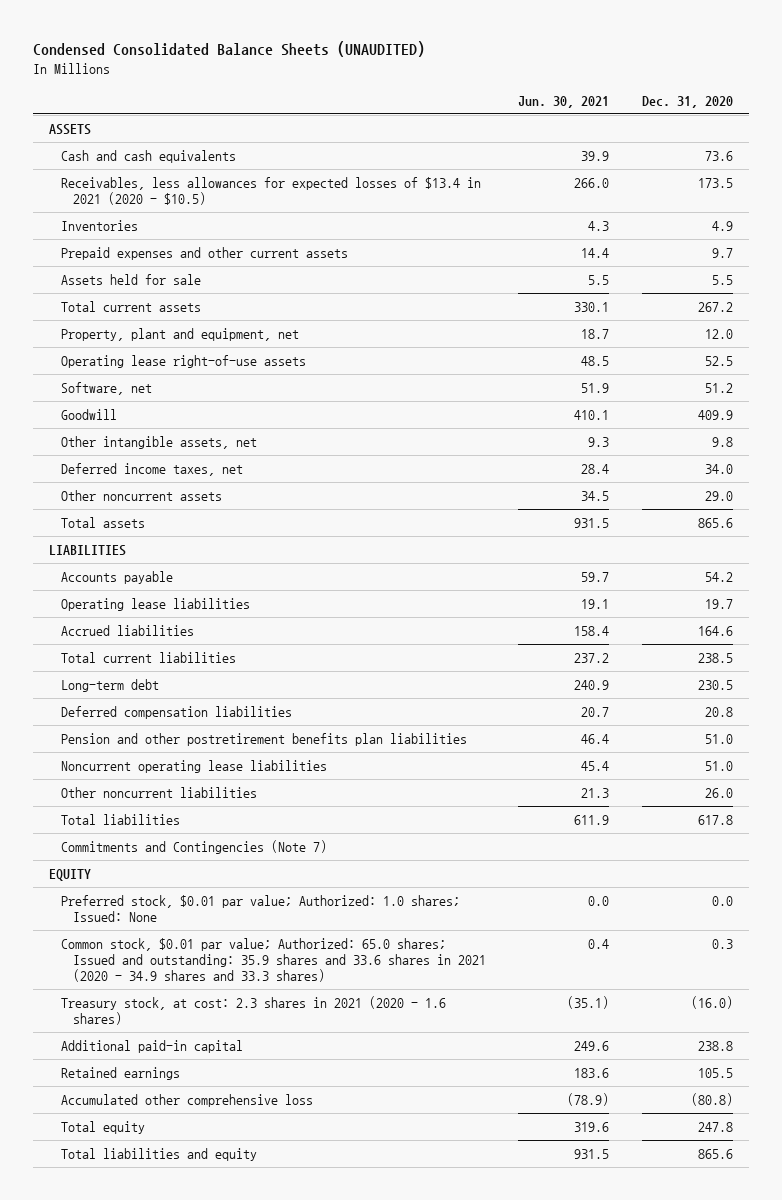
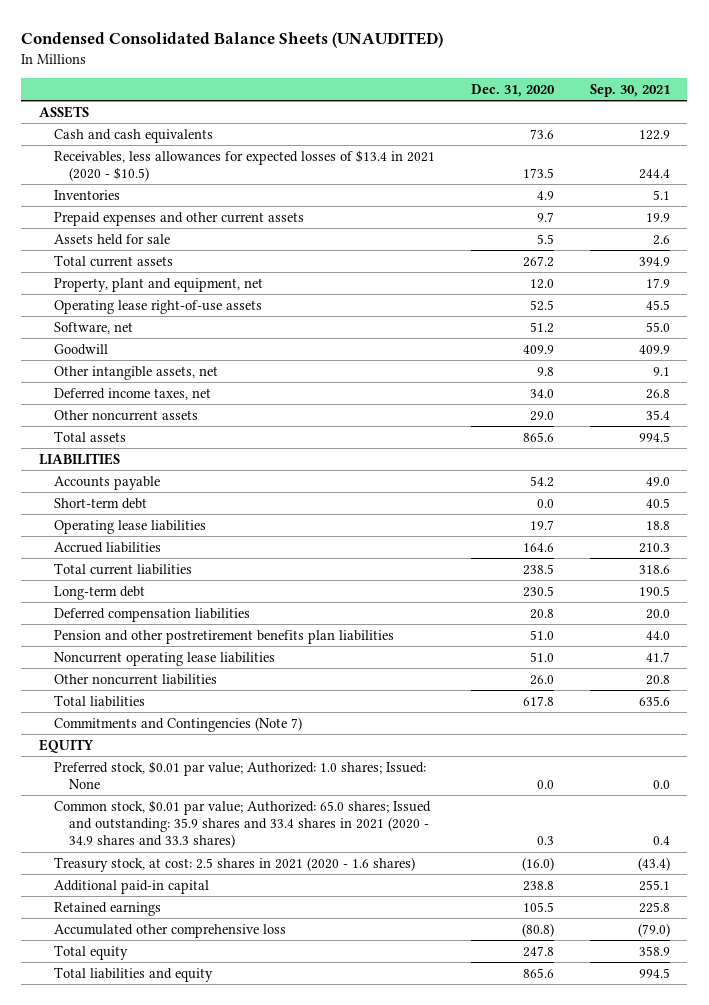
[518,95,610,108] Jun. 30, 2021 -> none
none -> [589,84,670,98] Sep. 30, 2021
none -> [54,497,148,509] Short-term debt
[60,937,486,982] Common stock, $0.01 par value; Authorized: 65.0 shares; Issued and outstanding: 35.9 shares and 33.6 shares in 2021 (2020 - 34.9 shares and 33.3 shares) -> [54,799,432,849] Common stock, $0.01 par value; Authorized: 65.0 shares; Issued and outstanding: 35.9 shares and 33.4 shares in 2021 (2020 - 34.9 shares and 33.3 shares)
[60,995,446,1025] Treasury stock, at cost: 2.3 shares in 2021 (2020 - 1.6 shares) -> [54,856,416,872] Treasury stock, at cost: 2.5 shares in 2021 (2020 - 1.6 shares)

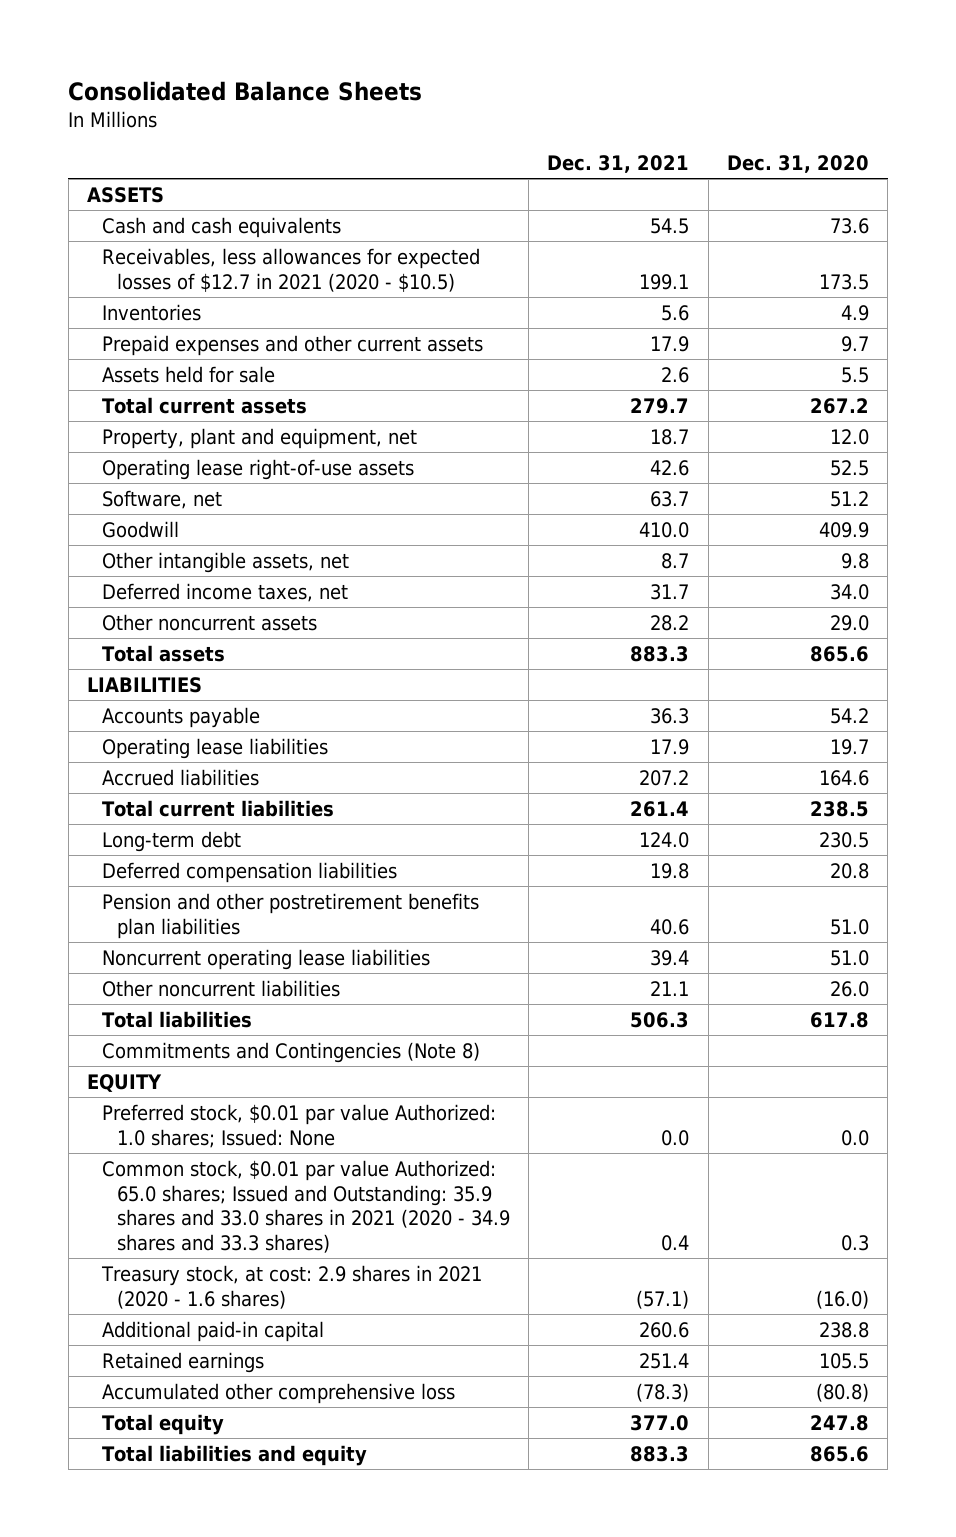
[21,31,444,48] Condensed Consolidated Balance Sheets (UNAUDITED) -> [68,80,423,101] Consolidated Balance Sheets
[589,84,670,98] Sep. 30, 2021 -> none
none -> [547,155,690,174] Dec. 31, 2021
[54,149,436,182] Receivables, less allowances for expected losses of $13.4 in 2021 (2020 - $10.5) -> [101,247,480,292] Receivables, less allowances for expected losses of $12.7 in 2021 (2020 - $10.5)
[54,497,148,509] Short-term debt -> none
[54,716,303,732] Commitments and Contingencies (Note 7) -> [101,1041,480,1063] Commitments and Contingencies (Note 8)
[54,760,427,790] Preferred stock, $0.01 par value; Authorized: 1.0 shares; Issued: None -> [101,1103,496,1148] Preferred stock, $0.01 par value Authorized: 1.0 shares; Issued: None
[54,799,432,849] Common stock, $0.01 par value; Authorized: 65.0 shares; Issued and outstanding: 35.9 shares and 33.4 shares in 2021 (2020 - 34.9 shares and 33.3 shares) -> [101,1159,510,1253] Common stock, $0.01 par value Authorized: 65.0 shares; Issued and Outstanding: 35.9 shares and 33.0 shares in 2021 (2020 - 34.9 shares and 33.3 shares)
[54,856,416,872] Treasury stock, at cost: 2.5 shares in 2021 (2020 - 1.6 shares) -> [100,1264,482,1309] Treasury stock, at cost: 2.9 shares in 2021 (2020 - 1.6 shares)

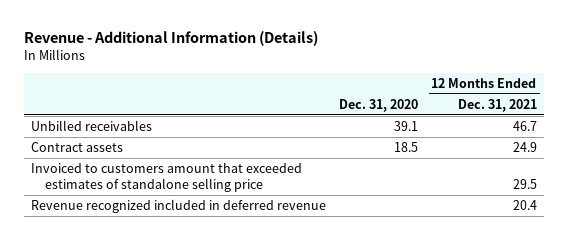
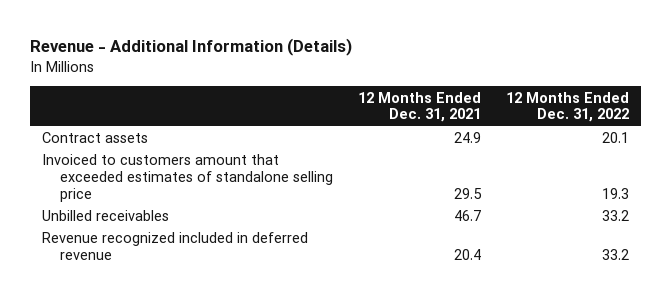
[339,98,419,112] Dec. 31, 2020 -> none
none -> [505,91,629,123] 12 Months Ended Dec. 31, 2022
[30,120,152,132] Unbilled receivables -> [42,210,170,222] Unbilled receivables

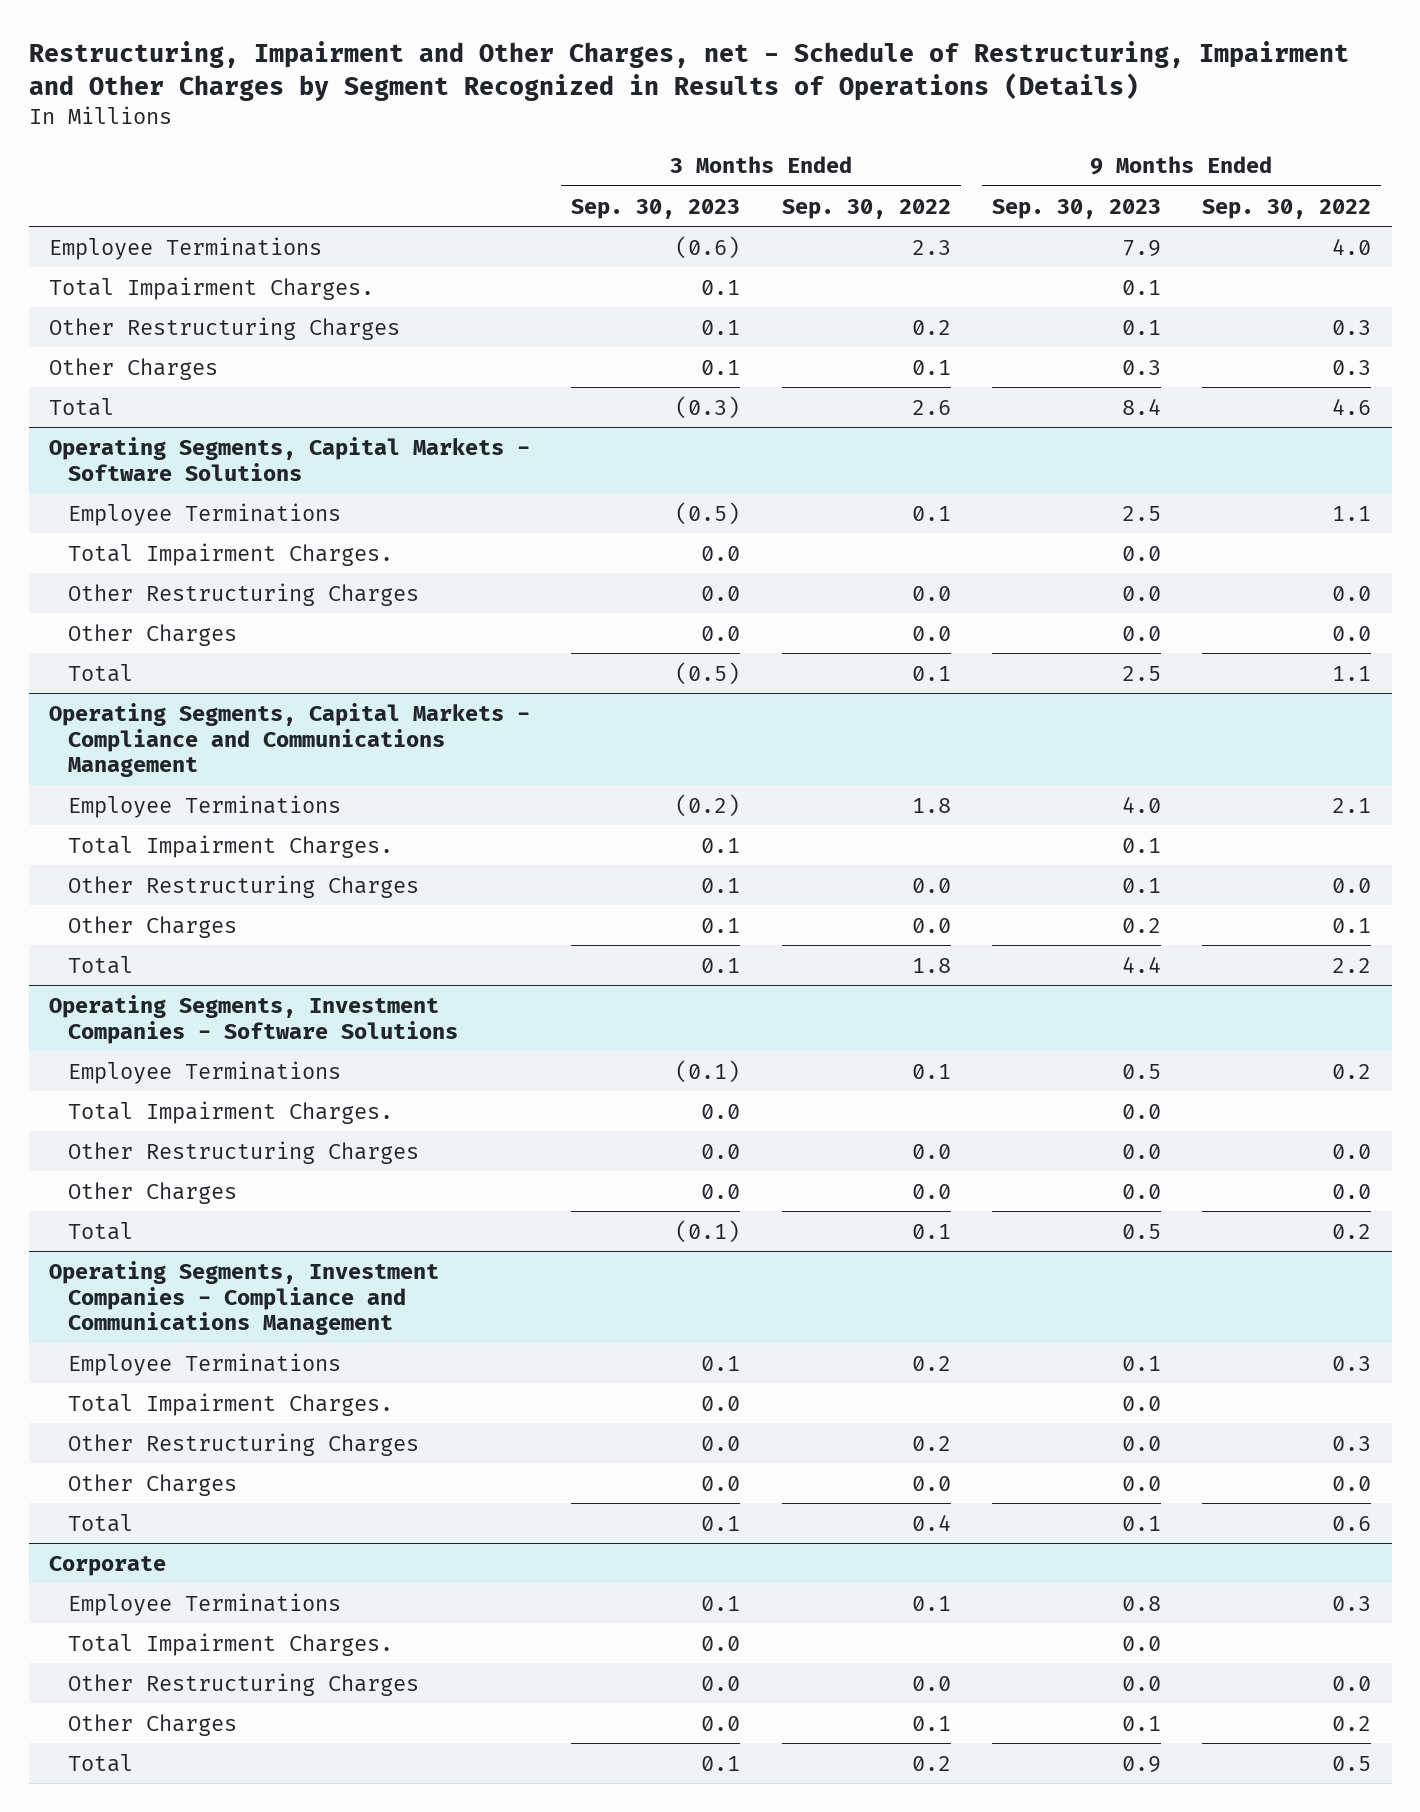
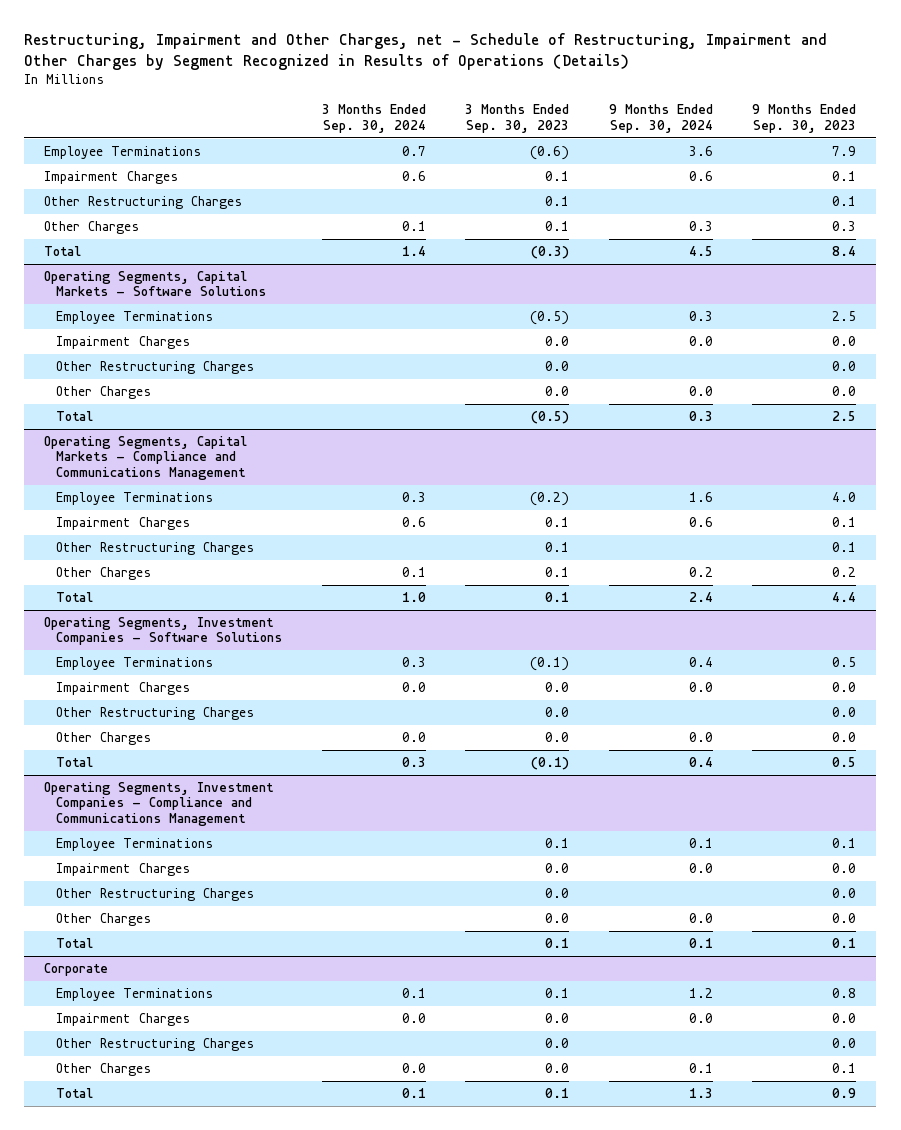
[781,198,951,219] Sep. 30, 2022 -> none
[1201,198,1371,219] Sep. 30, 2022 -> none
none -> [321,104,426,133] 3 Months Ended Sep. 30, 2024
none -> [608,104,713,133] 9 Months Ended Sep. 30, 2024
[49,276,375,300] Total Impairment Charges. -> [44,170,179,184] Impairment Charges
[67,542,393,566] Total Impairment Charges. -> [56,335,191,349] Impairment Charges
[67,834,393,858] Total Impairment Charges. -> [56,516,191,530] Impairment Charges
[67,1100,393,1124] Total Impairment Charges. -> [56,681,191,695] Impairment Charges
[67,1392,393,1416] Total Impairment Charges. -> [56,862,191,876] Impairment Charges
[67,1632,393,1656] Total Impairment Charges. -> [56,1012,191,1026] Impairment Charges

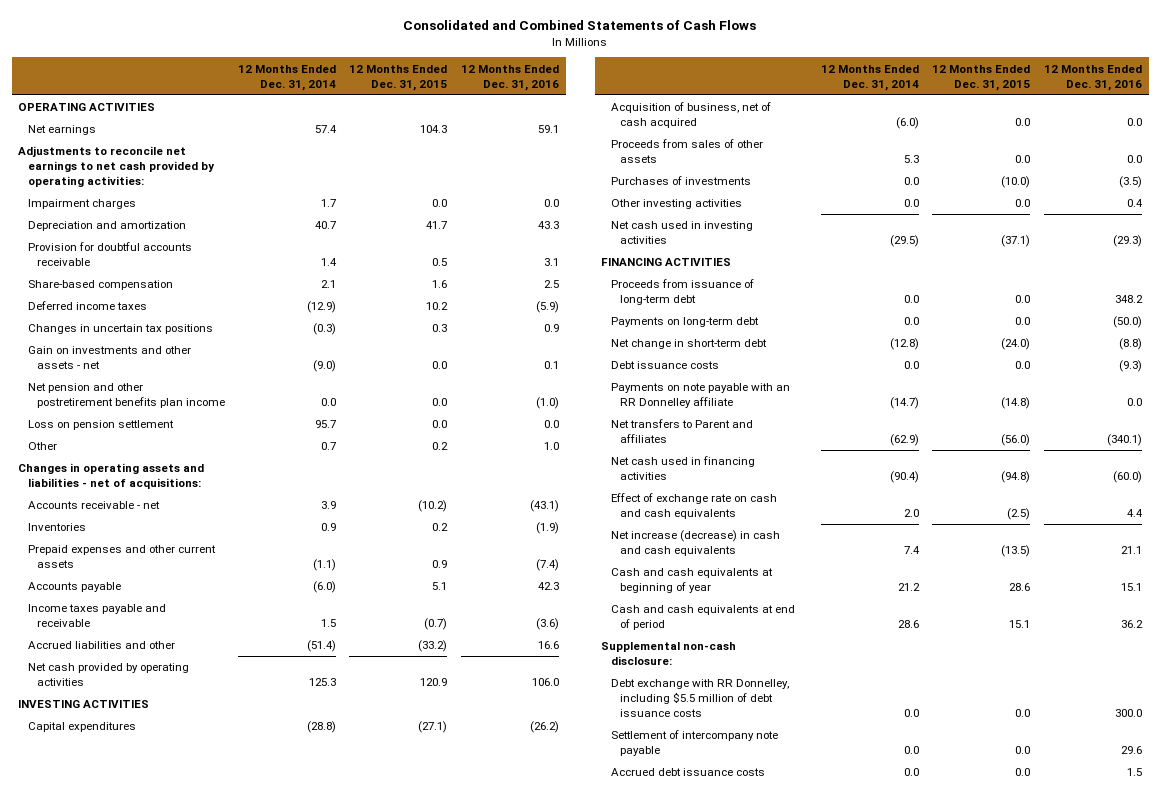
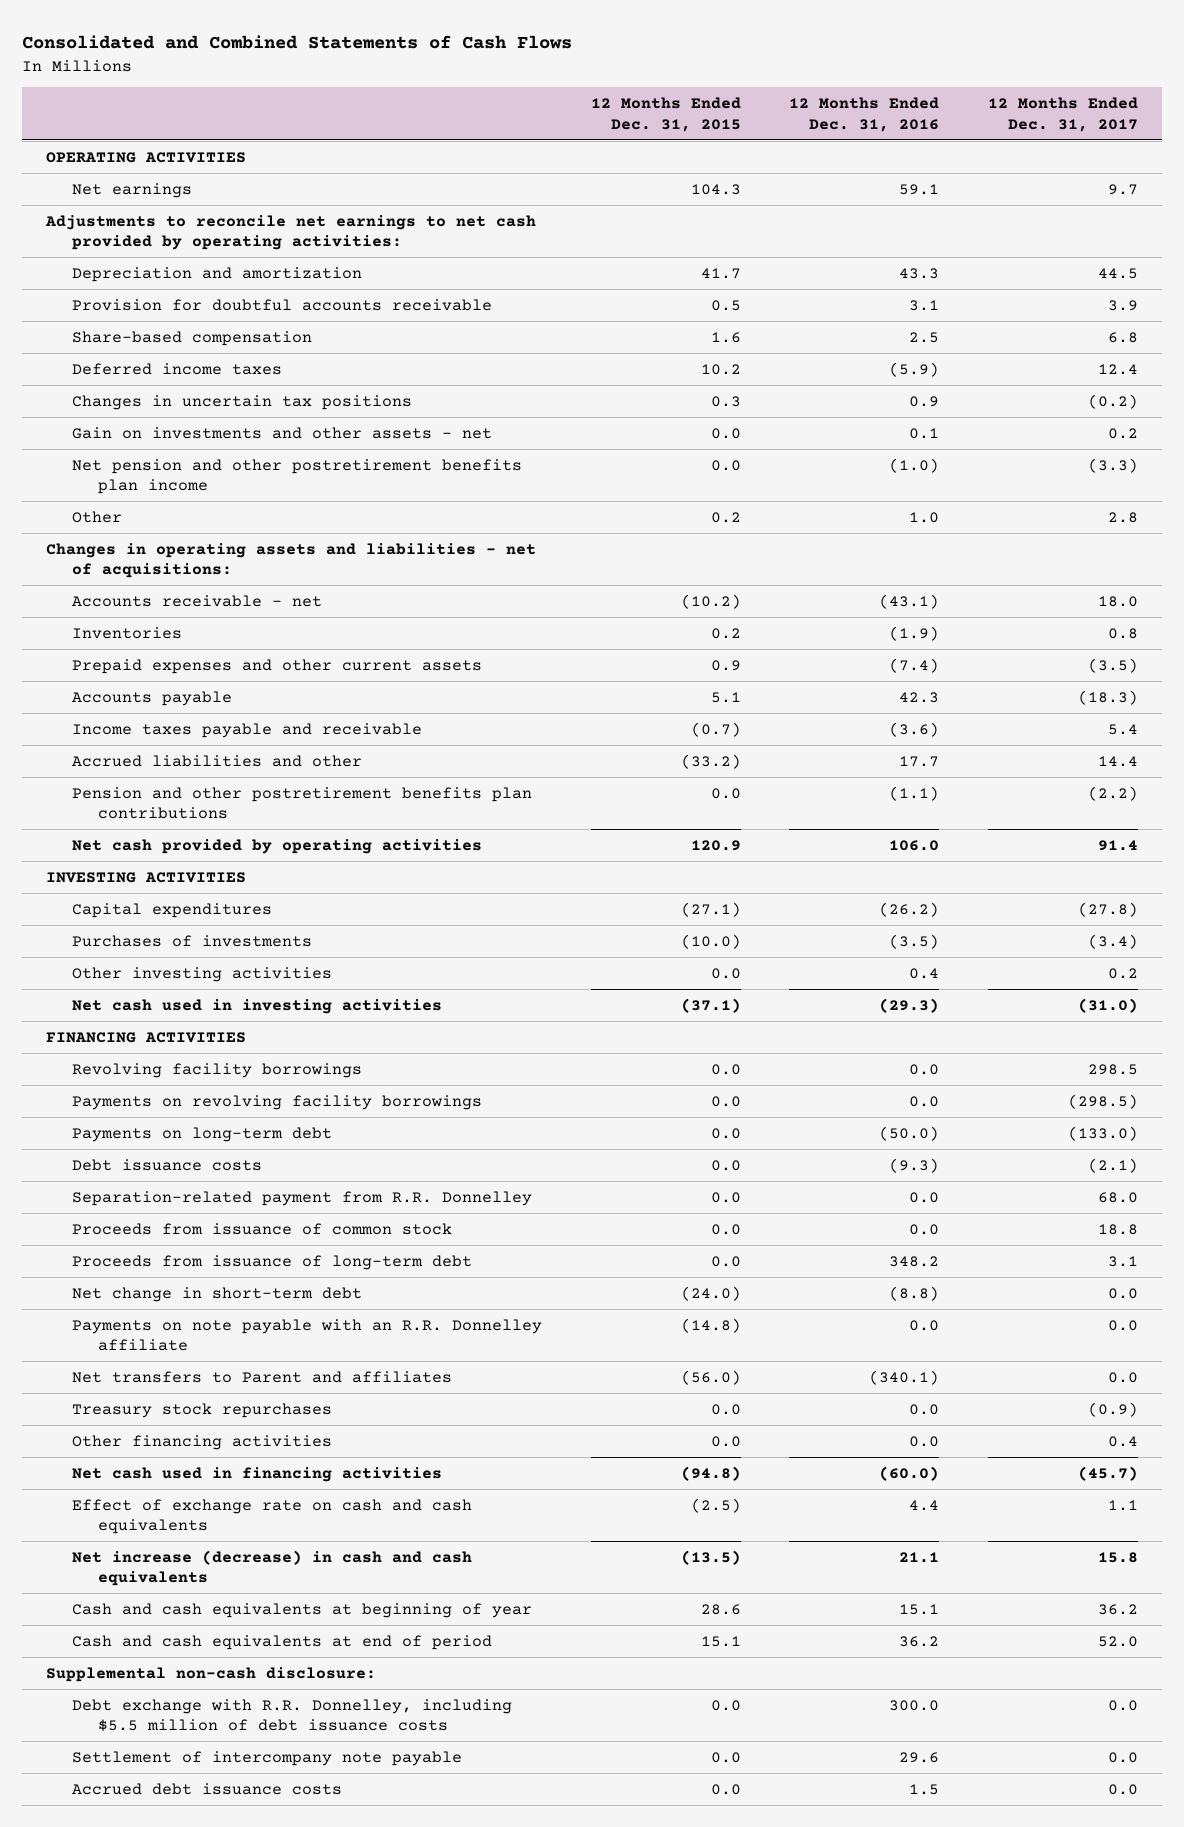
[238,64,337,91] 12 Months Ended Dec. 31, 2014 -> none
none -> [987,97,1138,132] 12 Months Ended Dec. 31, 2017
[27,199,136,210] Impairment charges -> none
[27,420,174,431] Loss on pension settlement -> none
[537,641,559,650] 16.6 -> [899,755,940,767] 17.7
none -> [72,786,533,820] Pension and other postretirement benefits plan contributions
[610,102,771,129] Acquisition of business, net of cash acquired -> none
[610,139,763,164] Proceeds from sales of other assets -> none
none -> [72,1062,363,1078] Revolving facility borrowings
none -> [72,1094,483,1110] Payments on revolving facility borrowings
none -> [72,1190,533,1206] Separation-related payment from R.R. Donnelley
none -> [72,1222,453,1235] Proceeds from issuance of common stock
[610,279,754,306] Proceeds from issuance of long-term debt -> [72,1254,473,1270] Proceeds from issuance of long-term debt
[610,339,767,350] Net change in short-term debt -> [72,1286,363,1302] Net change in short-term debt
[610,383,790,409] Payments on note payable with an RR Donnelley affiliate -> [72,1318,543,1352] Payments on note payable with an R.R. Donnelley affiliate
none -> [72,1402,333,1418] Treasury stock repurchases
none -> [72,1434,333,1450] Other financing activities
[610,679,789,718] Debt exchange with RR Donnelley, including $5.5 million of debt issuance costs -> [72,1698,513,1733] Debt exchange with R.R. Donnelley, including $5.5 million of debt issuance costs

